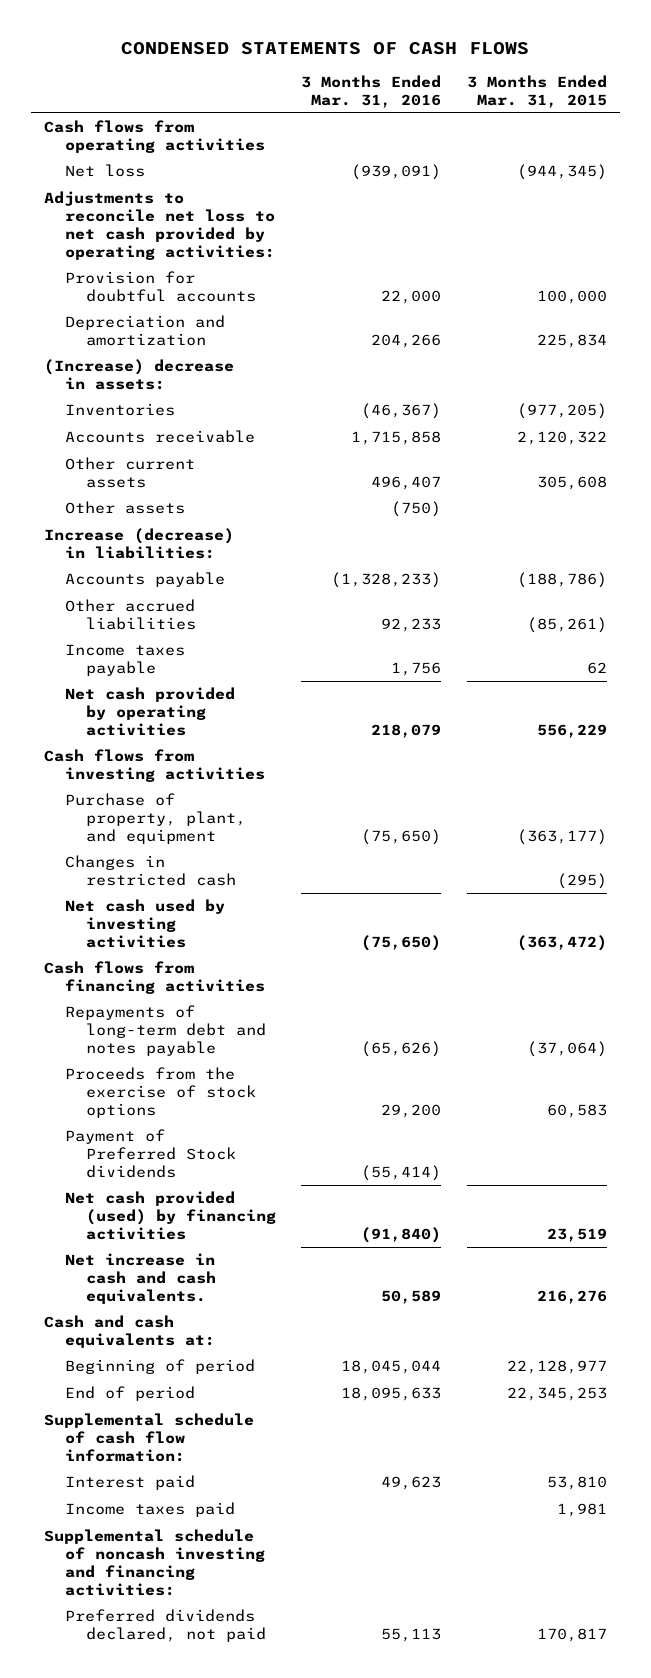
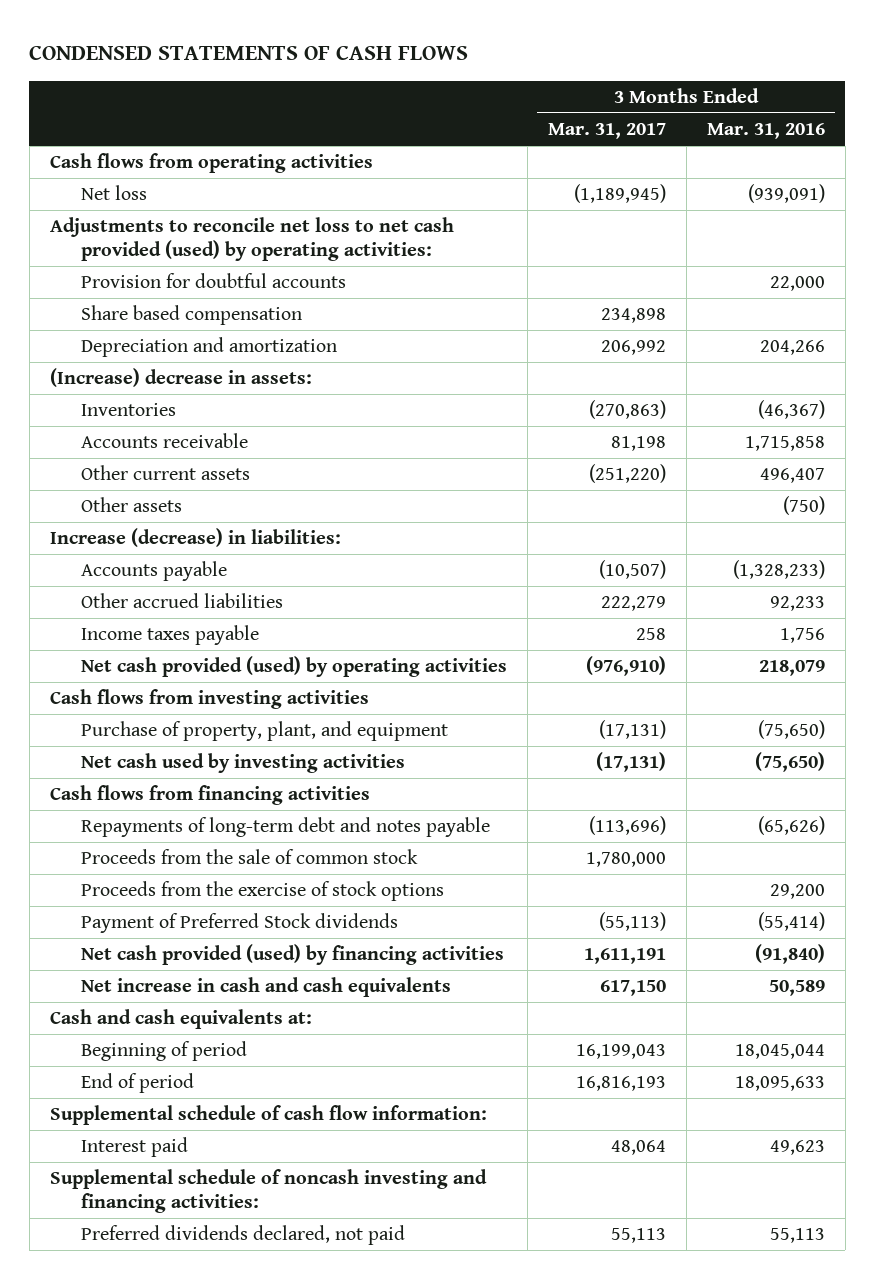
[467,74,608,108] 3 Months Ended Mar. 31, 2015 -> none
none -> [547,123,666,140] Mar. 31, 2017
[43,191,275,260] Adjustments to reconcile net loss to net cash provided by operating activities: -> [49,217,454,262] Adjustments to reconcile net loss to net cash provided (used) by operating activities:
none -> [80,305,302,326] Share based compensation
[64,687,235,737] Net cash provided by operating activities -> [80,656,507,678] Net cash provided (used) by operating activities
[64,855,236,887] Changes in restricted cash -> none
none -> [80,849,418,865] Proceeds from the sale of common stock
[64,1253,216,1305] Net increase in cash and cash equivalents. -> [80,977,451,998] Net increase in cash and cash equivalents
[64,1502,235,1518] Income taxes paid -> none

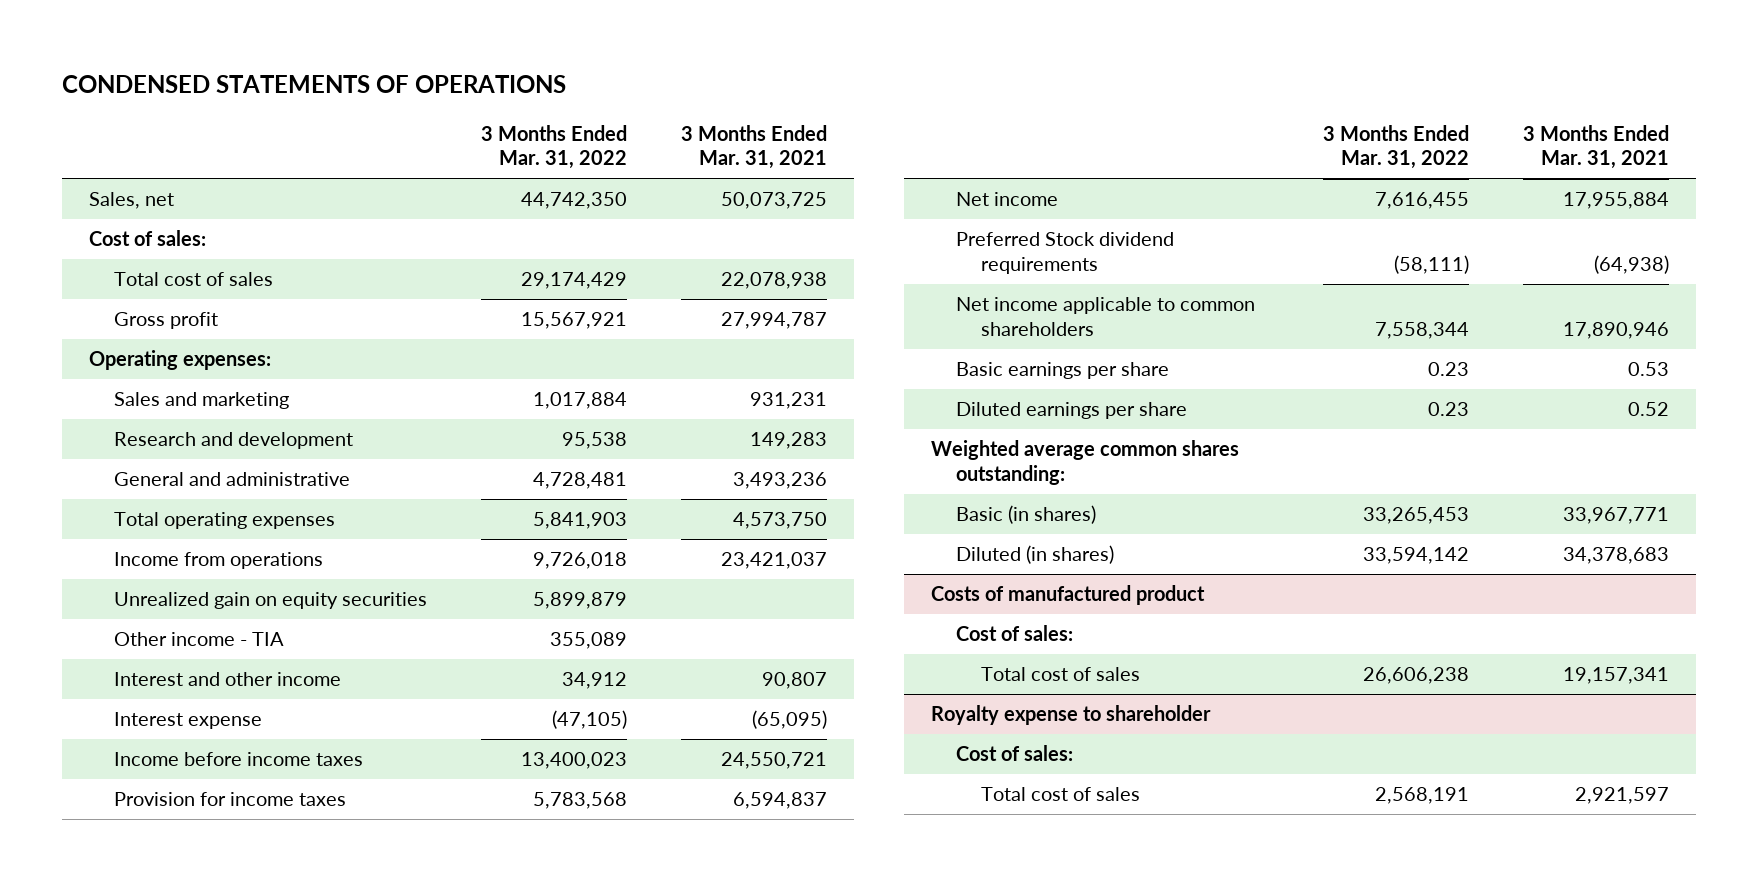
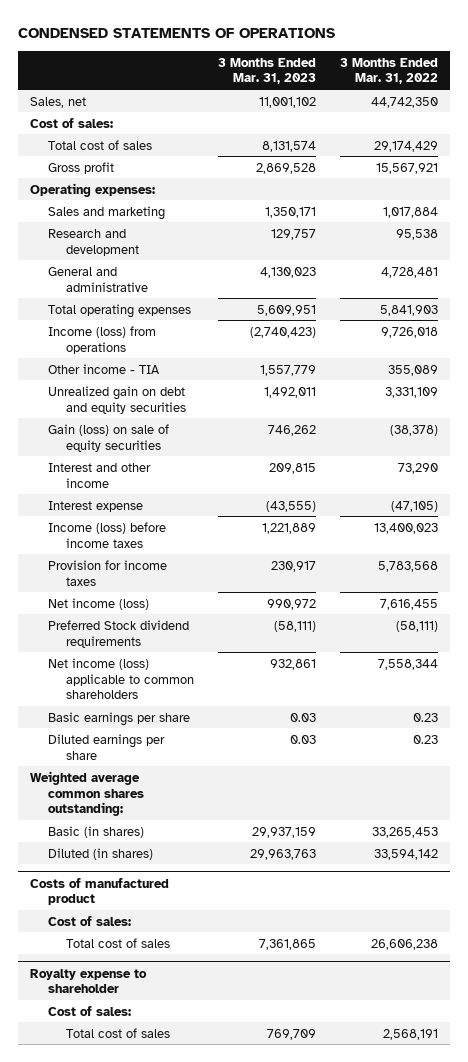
[680,125,827,170] 3 Months Ended Mar. 31, 2021 -> none
none -> [218,57,317,85] 3 Months Ended Mar. 31, 2023
[113,592,427,610] Unrealized gain on equity securities -> none
[113,552,323,570] Income from operations -> [48,325,157,354] Income (loss) from operations
none -> [48,385,186,414] Unrealized gain on debt and equity securities
none -> [48,423,170,452] Gain (loss) on sale of equity securities
[561,672,627,690] 34,912 -> [398,462,439,474] 73,290
[113,752,363,767] Income before income taxes -> [48,521,167,548] Income (loss) before income taxes
[955,192,1058,207] Net income -> [48,597,150,610] Net income (loss)
[955,297,1255,336] Net income applicable to common shareholders -> [48,657,194,700] Net income (loss) applicable to common shareholders

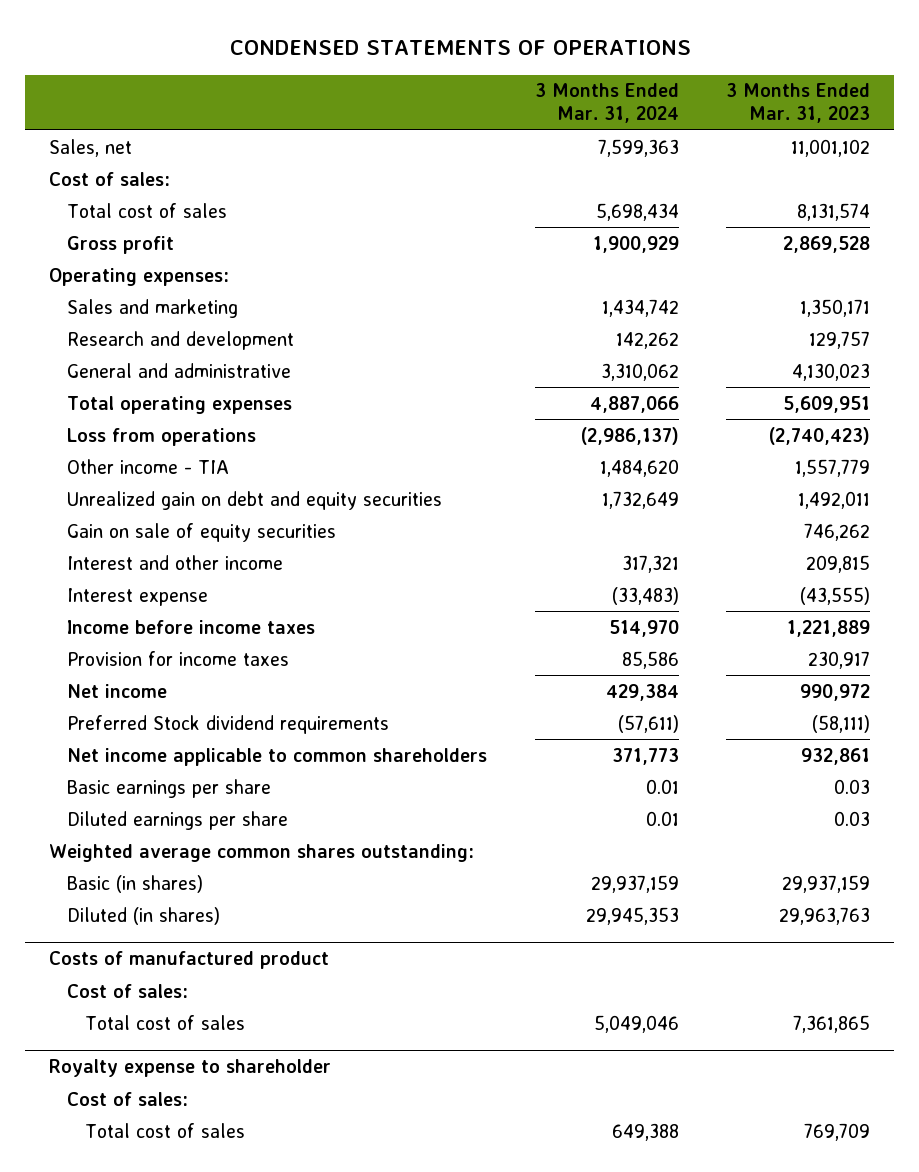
[340,57,439,85] 3 Months Ended Mar. 31, 2022 -> none
none -> [534,83,679,124] 3 Months Ended Mar. 31, 2024
[48,325,157,354] Income (loss) from operations -> [67,427,257,446] Loss from operations
[48,423,170,452] Gain (loss) on sale of equity securities -> [67,522,337,542] Gain on sale of equity securities
[48,521,167,548] Income (loss) before income taxes -> [67,619,316,634] Income before income taxes
[48,597,150,610] Net income (loss) -> [67,683,168,698] Net income
[48,657,194,700] Net income (loss) applicable to common shareholders -> [67,747,488,766] Net income applicable to common shareholders

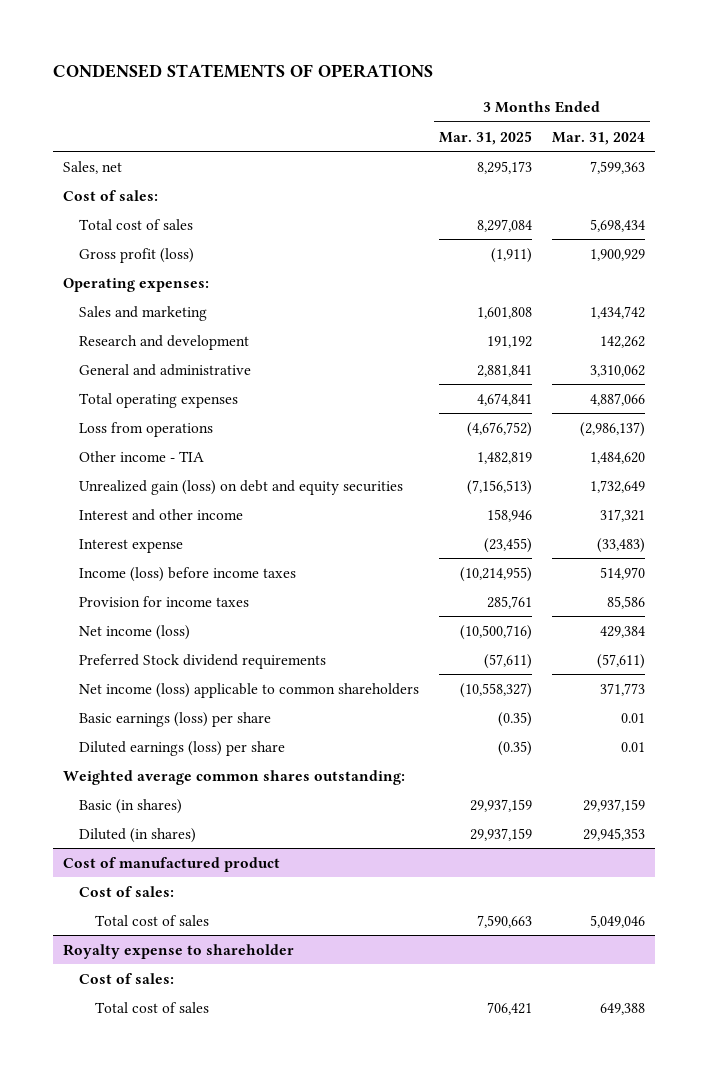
[726,83,871,124] 3 Months Ended Mar. 31, 2023 -> none
none -> [439,130,533,145] Mar. 31, 2025
[67,235,175,254] Gross profit -> [79,247,195,263] Gross profit (loss)
[67,522,337,542] Gain on sale of equity securities -> none
[67,490,443,510] Unrealized gain on debt and equity securities -> [79,479,404,495] Unrealized gain (loss) on debt and equity securities
[67,619,316,634] Income before income taxes -> [79,566,297,582] Income (loss) before income taxes
[67,683,168,698] Net income -> [79,624,191,640] Net income (loss)
[67,747,488,766] Net income applicable to common shareholders -> [79,682,420,698] Net income (loss) applicable to common shareholders
[67,778,272,798] Basic earnings per share -> [79,711,272,727] Basic earnings (loss) per share
[67,810,289,830] Diluted earnings per share -> [79,740,286,756] Diluted earnings (loss) per share
[48,951,329,970] Costs of manufactured product -> [62,856,280,872] Cost of manufactured product

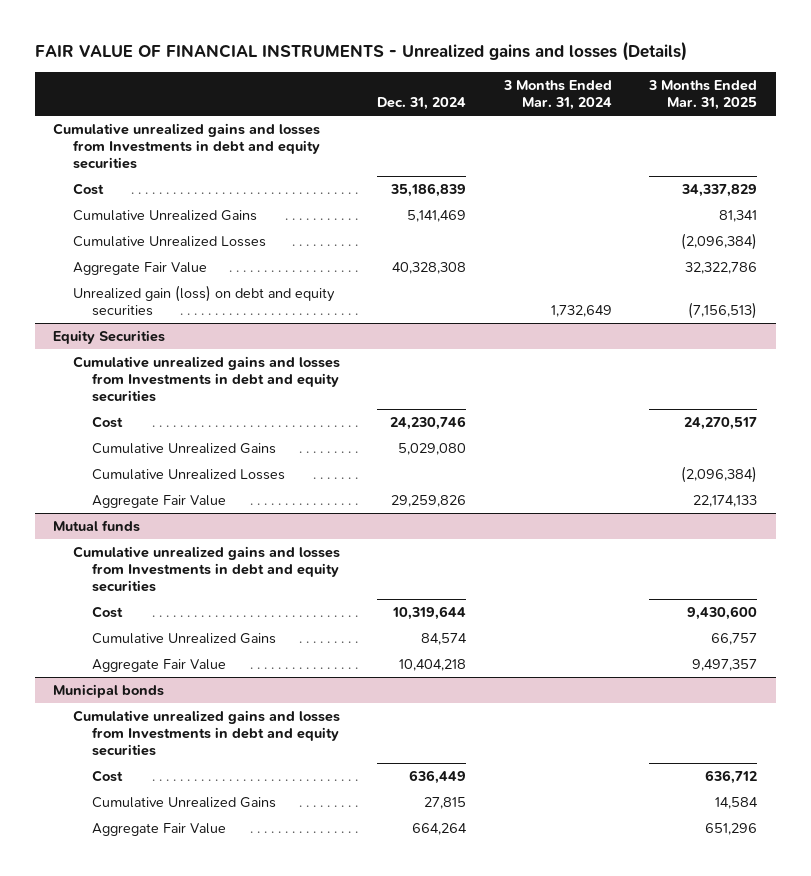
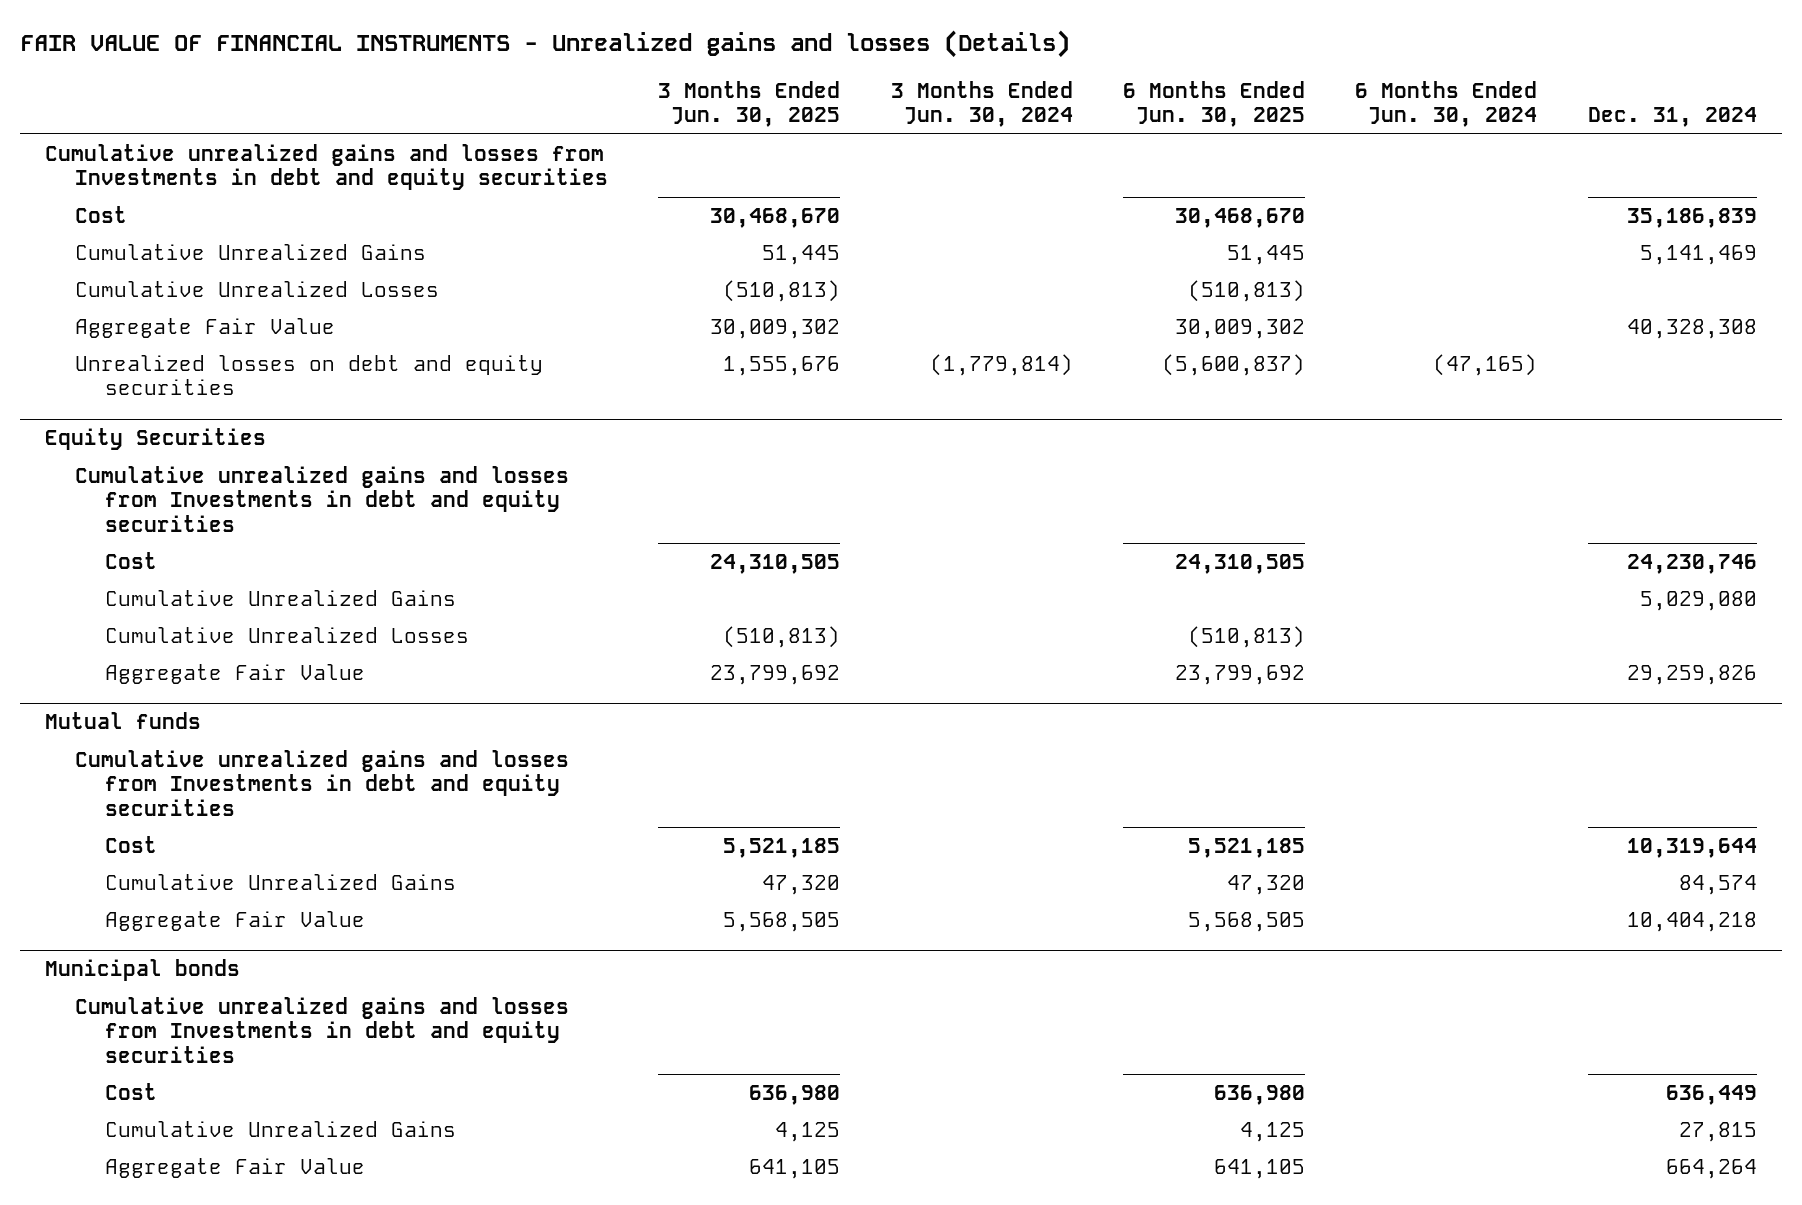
[502,80,612,110] 3 Months Ended Mar. 31, 2024 -> none
[648,80,758,110] 3 Months Ended Mar. 31, 2025 -> none
none -> [658,80,841,128] 3 Months Ended Jun. 30, 2025
none -> [890,80,1073,128] 3 Months Ended Jun. 30, 2024
none -> [1123,80,1306,128] 6 Months Ended Jun. 30, 2025
none -> [1355,80,1538,128] 6 Months Ended Jun. 30, 2024
[72,285,335,317] Unrealized gain (loss) on debt and equity securities -> [74,354,543,396] Unrealized losses on debt and equity securities

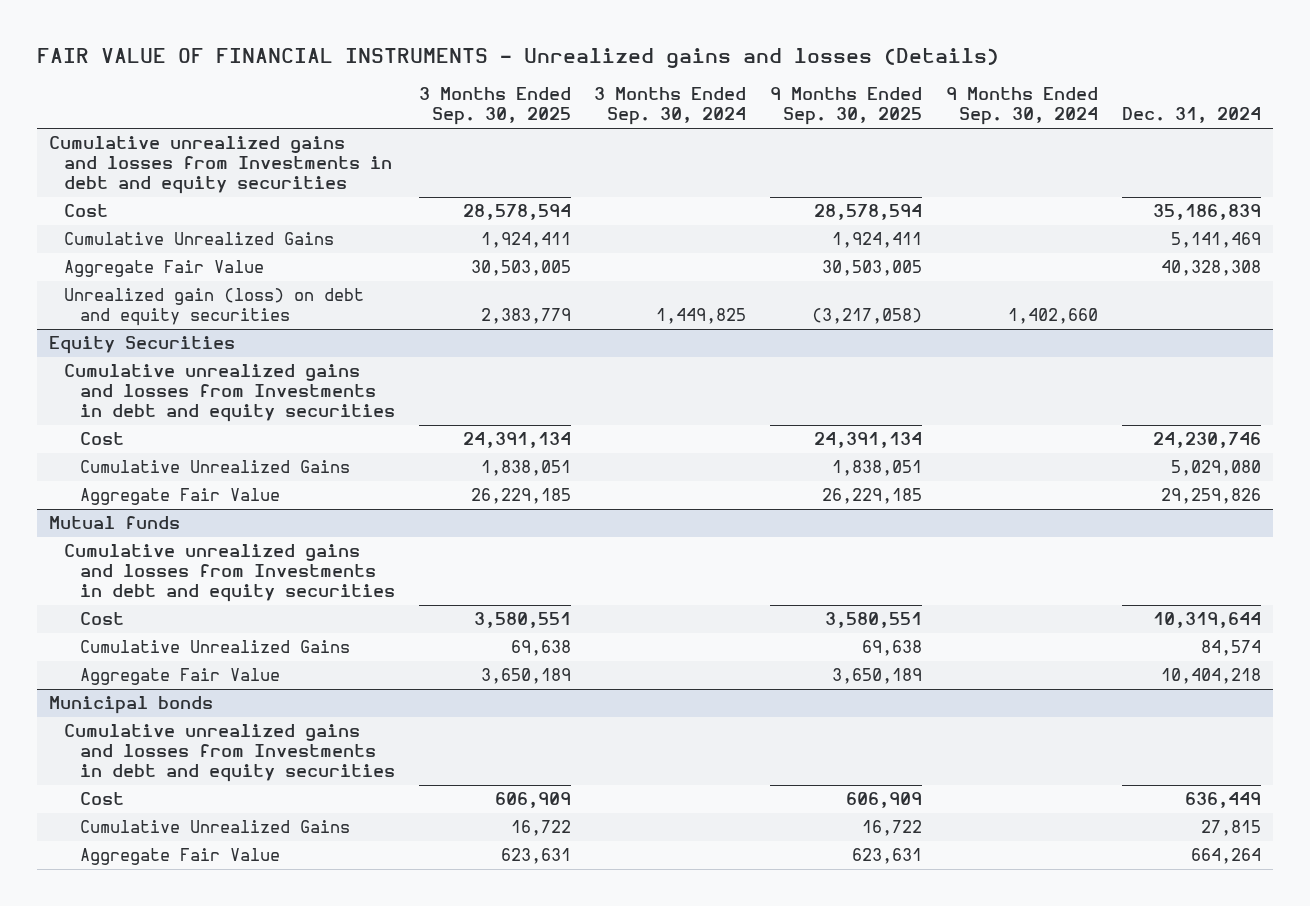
[658,80,841,128] 3 Months Ended Jun. 30, 2025 -> none
[890,80,1073,128] 3 Months Ended Jun. 30, 2024 -> none
[1123,80,1306,128] 6 Months Ended Jun. 30, 2025 -> none
[1355,80,1538,128] 6 Months Ended Jun. 30, 2024 -> none
none -> [418,87,571,126] 3 Months Ended Sep. 30, 2025
none -> [594,87,747,126] 3 Months Ended Sep. 30, 2024
none -> [770,87,923,126] 9 Months Ended Sep. 30, 2025
none -> [945,87,1098,126] 9 Months Ended Sep. 30, 2024
[74,280,439,297] Cumulative Unrealized Losses -> none
[74,354,543,396] Unrealized losses on debt and equity securities -> [64,288,365,327] Unrealized gain (loss) on debt and equity securities
[104,626,469,643] Cumulative Unrealized Losses -> none

